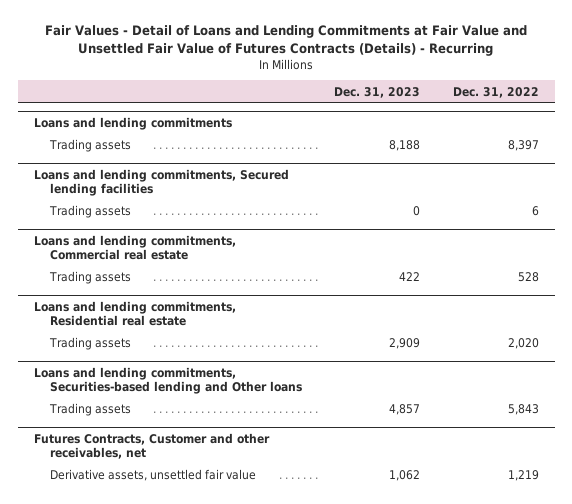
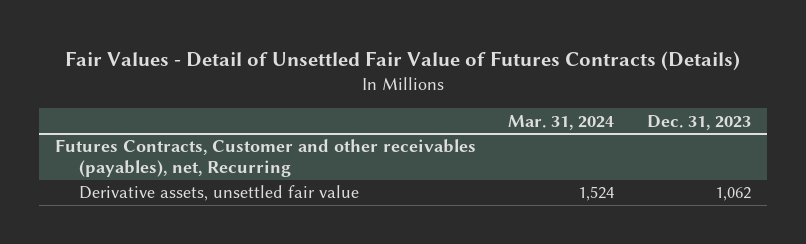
[45,25,528,57] Fair Values - Detail of Loans and Lending Commitments at Fair Value and Unsettled Fair Value of Futures Contracts (Details) - Recurring -> [64,51,740,72] Fair Values - Detail of Unsettled Fair Value of Futures Contracts (Details)
[452,86,539,98] Dec. 31, 2022 -> none
none -> [508,114,615,130] Mar. 31, 2024
[33,116,232,130] Loans and lending commitments -> none
[49,139,132,153] Trading assets -> none
[33,168,289,196] Loans and lending commitments, Secured lending facilities -> none
[49,205,132,219] Trading assets -> none
[33,234,236,260] Loans and lending commitments, Commercial real estate -> none
[49,271,132,285] Trading assets -> none
[33,300,236,326] Loans and lending commitments, Residential real estate -> none
[49,337,132,351] Trading assets -> none
[33,366,303,394] Loans and lending commitments, Securities-based lending and Other loans -> none
[49,403,132,417] Trading assets -> none
[33,432,270,459] Futures Contracts, Customer and other receivables, net -> [54,139,476,178] Futures Contracts, Customer and other receivables (payables), net, Recurring

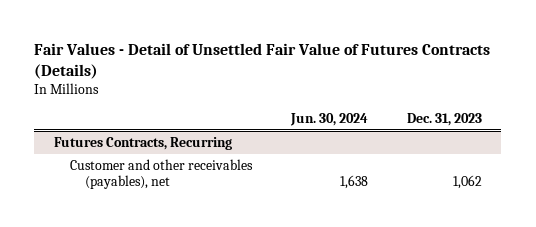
[508,114,615,130] Mar. 31, 2024 -> none
none -> [289,113,368,127] Jun. 30, 2024
[54,139,476,178] Futures Contracts, Customer and other receivables (payables), net, Recurring -> none
none -> [53,136,232,150] Futures Contracts, Recurring
[79,185,360,202] Derivative assets, unsettled fair value -> [69,158,253,190] Customer and other receivables (payables), net

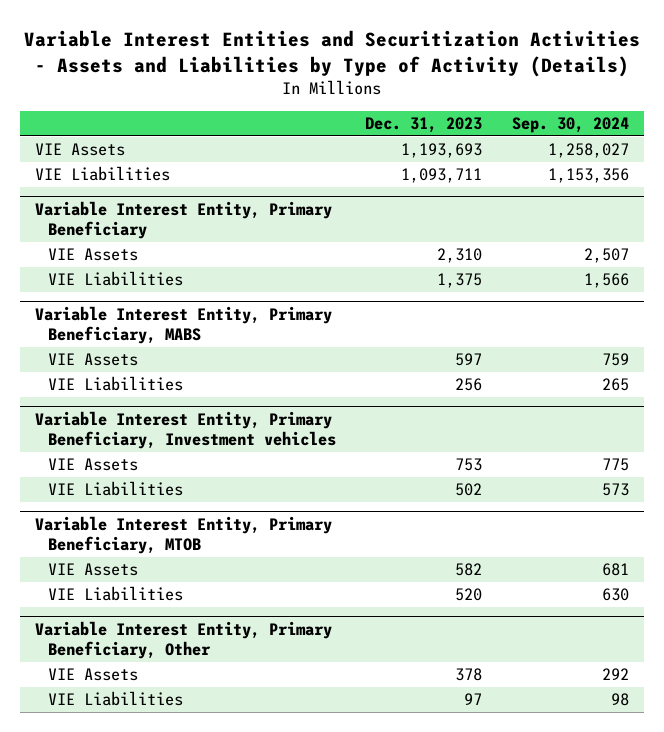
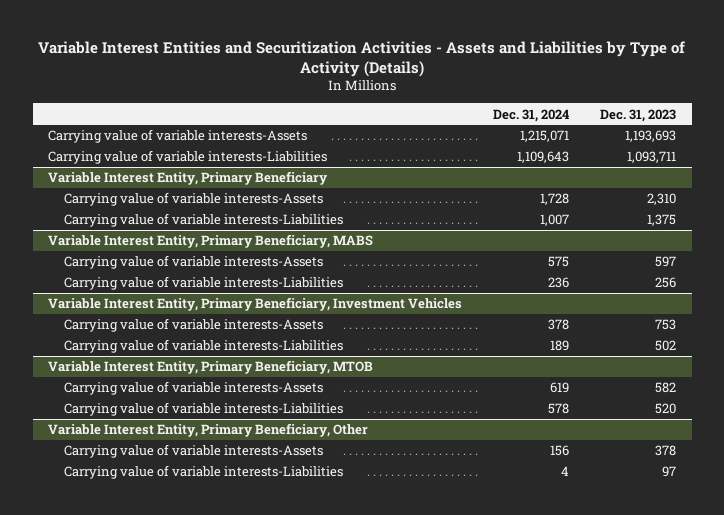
[512,117,630,134] Sep. 30, 2024 -> none
none -> [493,108,570,122] Dec. 31, 2024
[34,143,125,157] VIE Assets -> [48,129,308,144] Carrying value of variable interests-Assets
[34,166,170,182] VIE Liabilities -> [48,150,328,165] Carrying value of variable interests-Liabilities
[47,248,138,262] VIE Assets -> [64,192,324,207] Carrying value of variable interests-Assets
[47,271,183,287] VIE Liabilities -> [64,213,344,228] Carrying value of variable interests-Liabilities
[47,353,138,367] VIE Assets -> [64,255,324,270] Carrying value of variable interests-Assets
[47,376,183,392] VIE Liabilities -> [64,276,344,291] Carrying value of variable interests-Liabilities
[34,411,336,449] Variable Interest Entity, Primary Beneficiary, Investment vehicles -> [48,297,463,312] Variable Interest Entity, Primary Beneficiary, Investment Vehicles
[47,458,138,472] VIE Assets -> [64,318,324,333] Carrying value of variable interests-Assets
[47,481,183,497] VIE Liabilities -> [64,339,344,354] Carrying value of variable interests-Liabilities
[47,563,138,577] VIE Assets -> [64,381,324,396] Carrying value of variable interests-Assets
[47,586,183,602] VIE Liabilities -> [64,402,344,417] Carrying value of variable interests-Liabilities
[47,668,138,682] VIE Assets -> [64,444,324,459] Carrying value of variable interests-Assets
[47,691,183,707] VIE Liabilities -> [64,465,344,480] Carrying value of variable interests-Liabilities

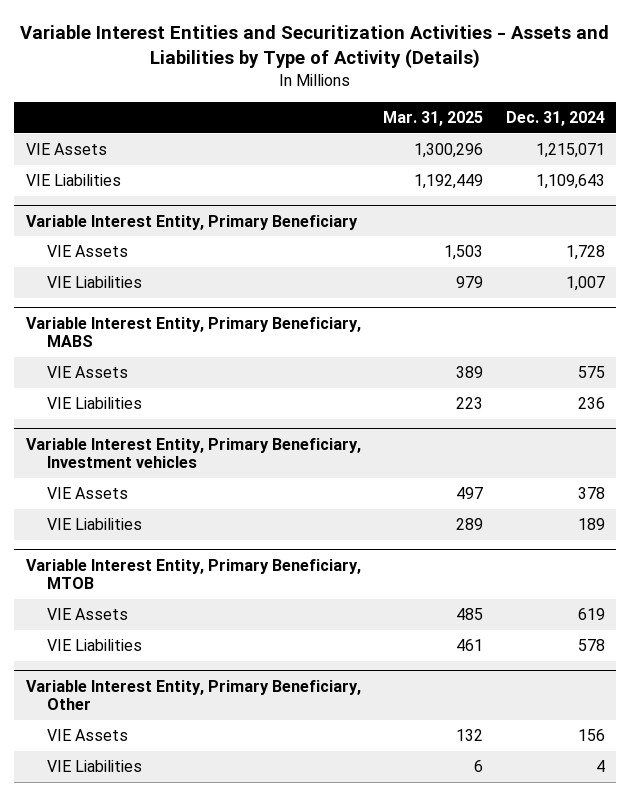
[600,108,677,122] Dec. 31, 2023 -> none
none -> [383,111,484,127] Mar. 31, 2025
[48,129,308,144] Carrying value of variable interests-Assets -> [25,143,107,156] VIE Assets
[48,150,328,165] Carrying value of variable interests-Liabilities -> [25,174,121,187] VIE Liabilities
[64,192,324,207] Carrying value of variable interests-Assets -> [47,245,129,258] VIE Assets
[64,213,344,228] Carrying value of variable interests-Liabilities -> [47,276,143,289] VIE Liabilities
[64,255,324,270] Carrying value of variable interests-Assets -> [47,366,129,379] VIE Assets
[64,276,344,291] Carrying value of variable interests-Liabilities -> [47,397,143,410] VIE Liabilities
[48,297,463,312] Variable Interest Entity, Primary Beneficiary, Investment Vehicles -> [25,437,361,469] Variable Interest Entity, Primary Beneficiary, Investment vehicles
[64,318,324,333] Carrying value of variable interests-Assets -> [47,487,129,500] VIE Assets
[64,339,344,354] Carrying value of variable interests-Liabilities -> [47,518,143,531] VIE Liabilities
[64,381,324,396] Carrying value of variable interests-Assets -> [47,608,129,621] VIE Assets
[64,402,344,417] Carrying value of variable interests-Liabilities -> [47,639,143,652] VIE Liabilities
[64,444,324,459] Carrying value of variable interests-Assets -> [47,729,129,742] VIE Assets
[64,465,344,480] Carrying value of variable interests-Liabilities -> [47,760,143,773] VIE Liabilities

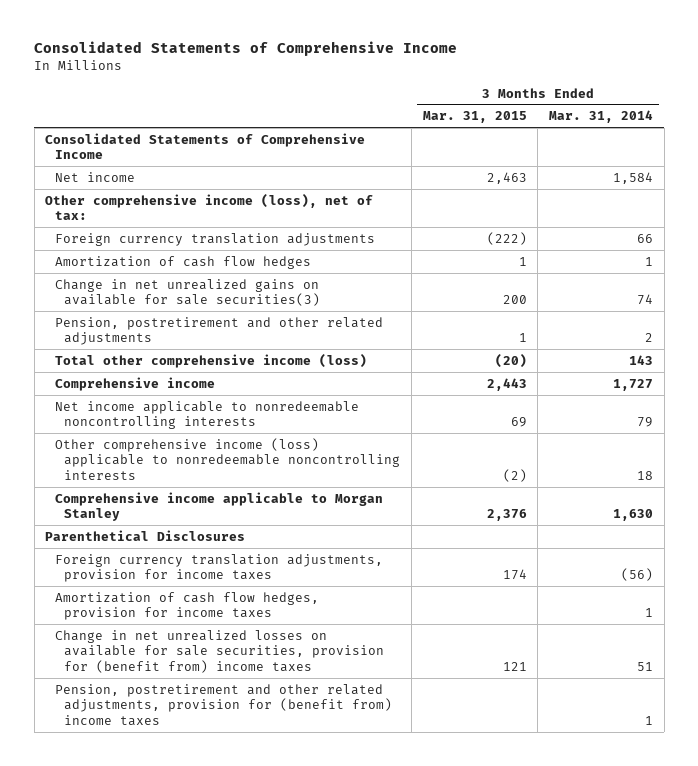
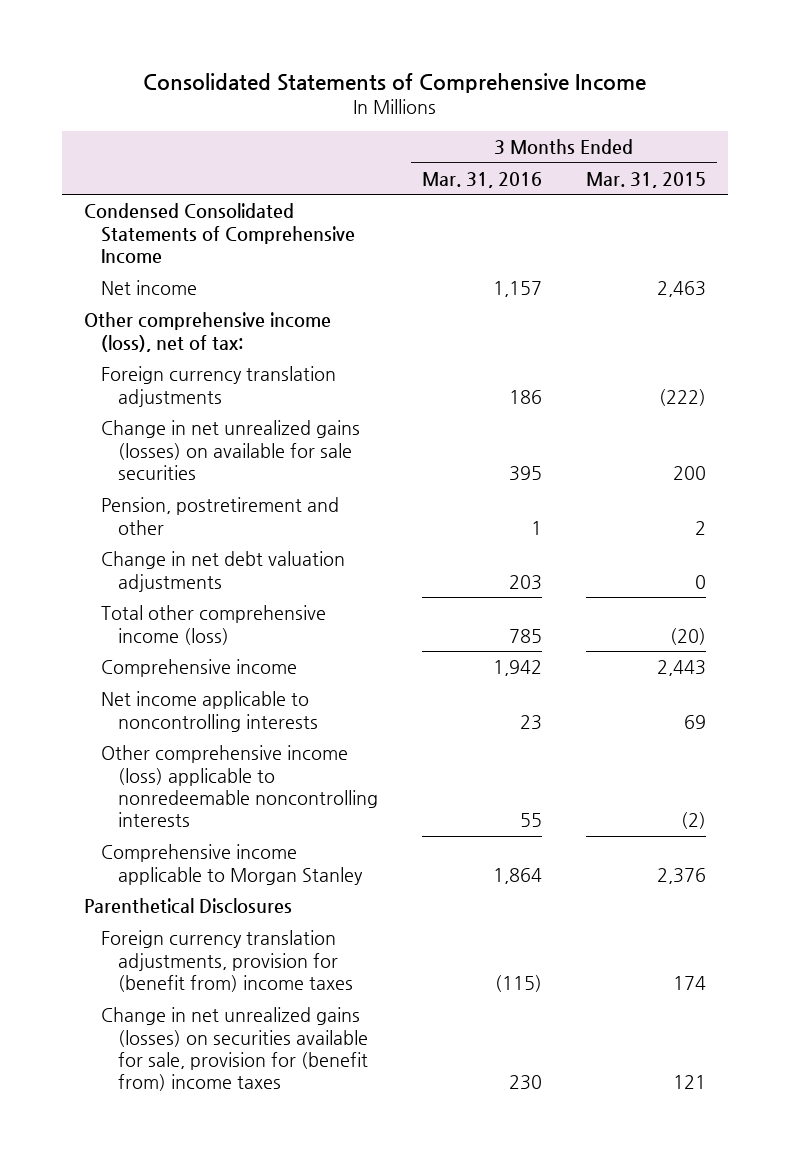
[548,110,653,124] Mar. 31, 2014 -> none
none -> [421,171,542,188] Mar. 31, 2016
[45,132,366,160] Consolidated Statements of Comprehensive Income -> [83,203,355,264] Condensed Consolidated Statements of Comprehensive Income
[54,255,311,269] Amortization of cash flow hedges -> none
[54,278,321,307] Change in net unrealized gains on available for sale securities(3) -> [100,420,360,480] Change in net unrealized gains (losses) on available for sale securities
[54,316,383,346] Pension, postretirement and other related adjustments -> [100,497,339,535] Pension, postretirement and other
[518,333,527,343] 1 -> [694,520,706,535] 2
none -> [100,551,345,592] Change in net debt valuation adjustments
[54,400,359,430] Net income applicable to nonredeemable noncontrolling interests -> [100,691,318,732] Net income applicable to noncontrolling interests
[54,591,319,621] Amortization of cash flow hedges, provision for income taxes -> none
[54,683,393,726] Pension, postretirement and other related adjustments, provision for (benefit from) income taxes -> none
[54,553,383,583] Foreign currency translation adjustments, provision for income taxes -> [100,930,353,992] Foreign currency translation adjustments, provision for (benefit from) income taxes
[54,629,385,673] Change in net unrealized losses on available for sale securities, provision for (benefit from) income taxes -> [100,1007,368,1092] Change in net unrealized gains (losses) on securities available for sale, provision for (benefit from) income taxes

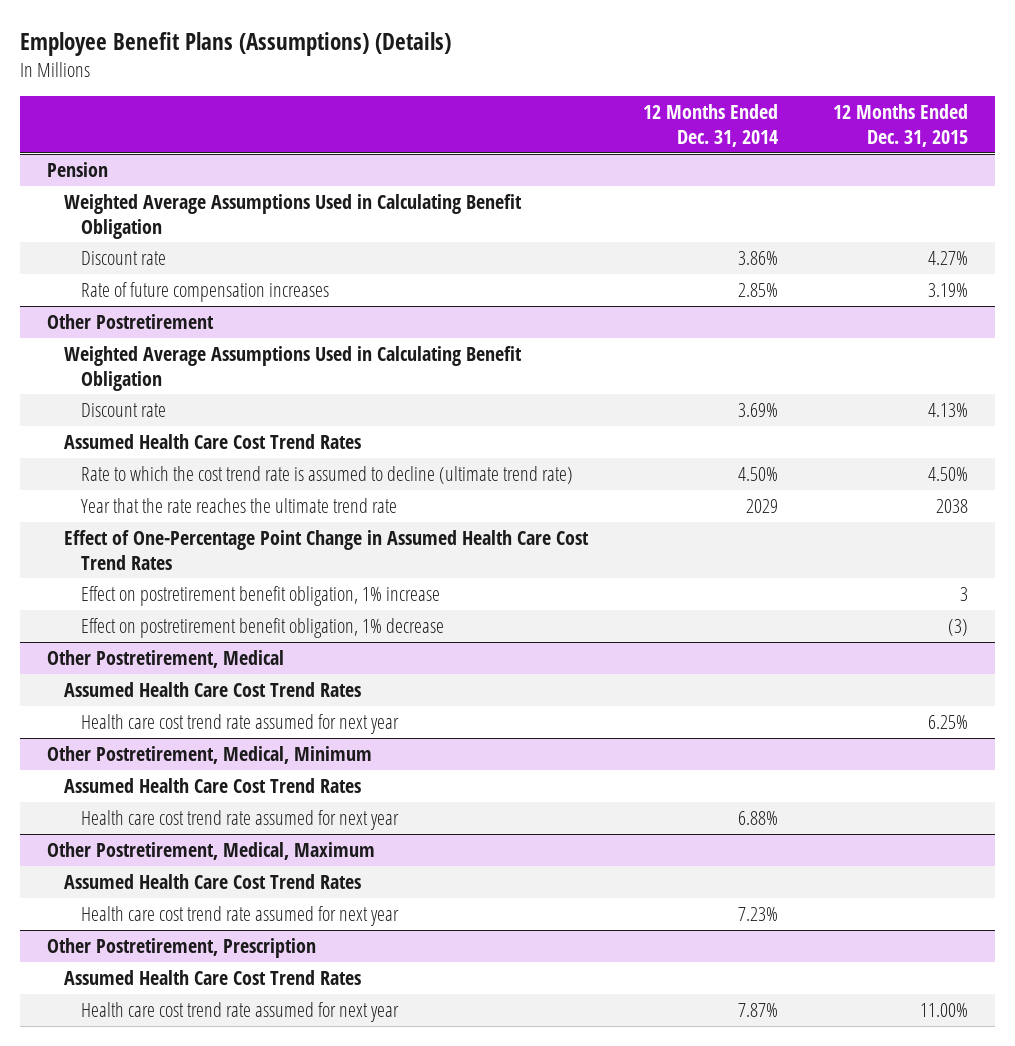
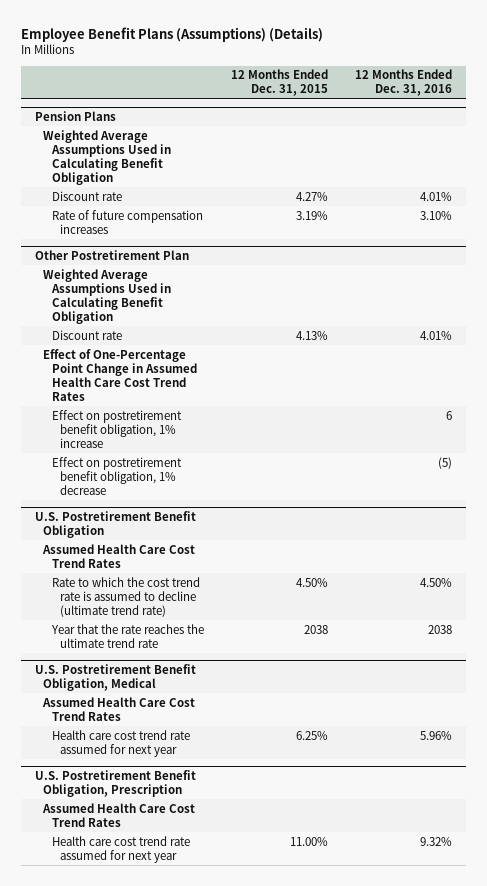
[643,103,779,147] 12 Months Ended Dec. 31, 2014 -> none
none -> [355,69,453,97] 12 Months Ended Dec. 31, 2016
[47,161,109,177] Pension -> [34,110,116,121] Pension Plans
[47,313,215,329] Other Postretirement -> [34,249,189,260] Other Postretirement Plan
none -> [43,348,197,402] Effect of One-Percentage Point Change in Assumed Health Care Cost Trend Rates
none -> [51,409,182,448] Effect on postretirement benefit obligation, 1% increase
none -> [51,456,182,495] Effect on postretirement benefit obligation, 1% decrease
none -> [34,510,196,538] U.S. Postretirement Benefit Obligation
[64,529,590,570] Effect of One-Percentage Point Change in Assumed Health Care Cost Trend Rates -> none
[81,585,441,606] Effect on postretirement benefit obligation, 1% increase -> none
[81,617,445,638] Effect on postretirement benefit obligation, 1% decrease -> none
[47,649,285,668] Other Postretirement, Medical -> none
none -> [34,663,196,691] U.S. Postretirement Benefit Obligation, Medical
[47,745,373,764] Other Postretirement, Medical, Minimum -> none
[64,777,362,793] Assumed Health Care Cost Trend Rates -> none
[81,809,400,830] Health care cost trend rate assumed for next year -> none
[47,841,376,860] Other Postretirement, Medical, Maximum -> none
[64,873,362,889] Assumed Health Care Cost Trend Rates -> none
[81,905,400,926] Health care cost trend rate assumed for next year -> none
[47,937,317,958] Other Postretirement, Prescription -> none
none -> [34,769,196,797] U.S. Postretirement Benefit Obligation, Prescription

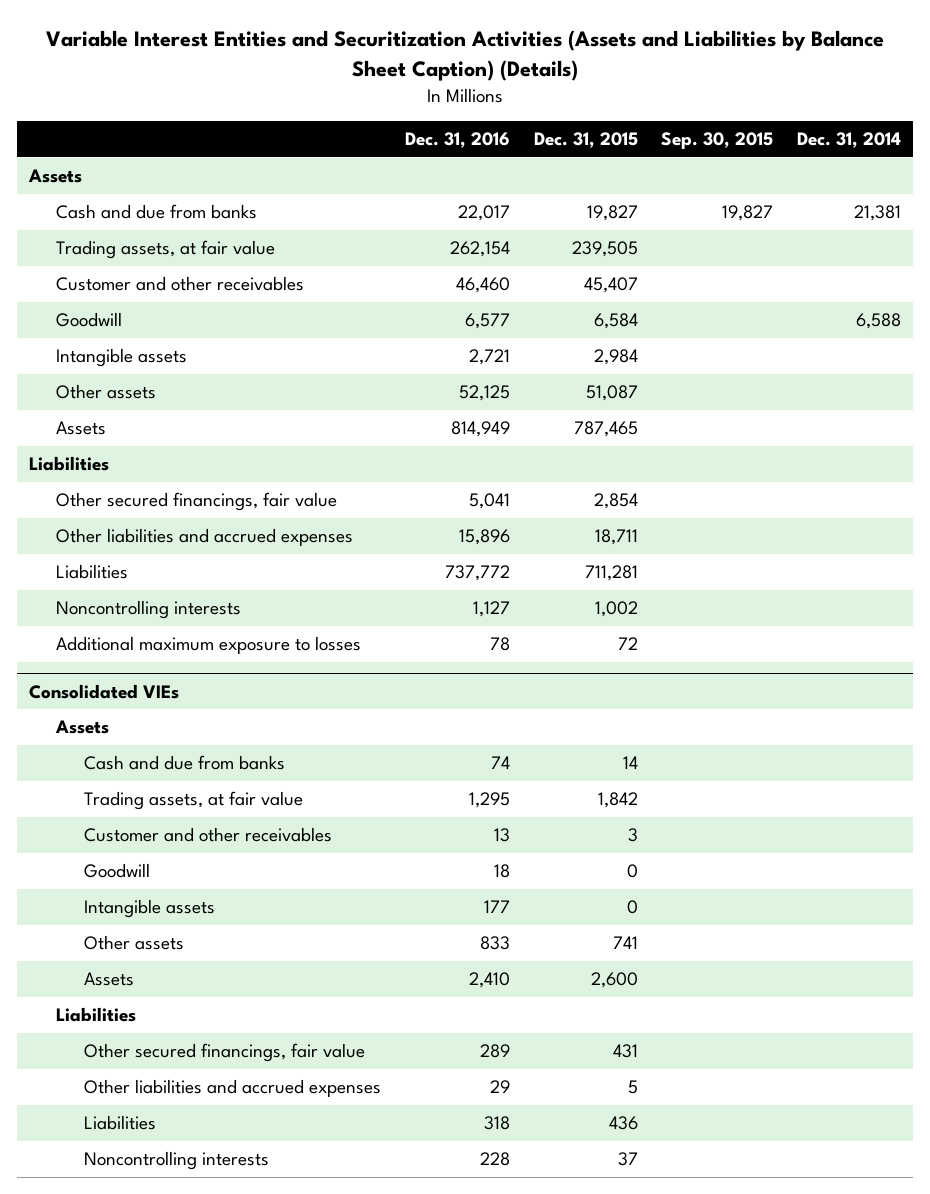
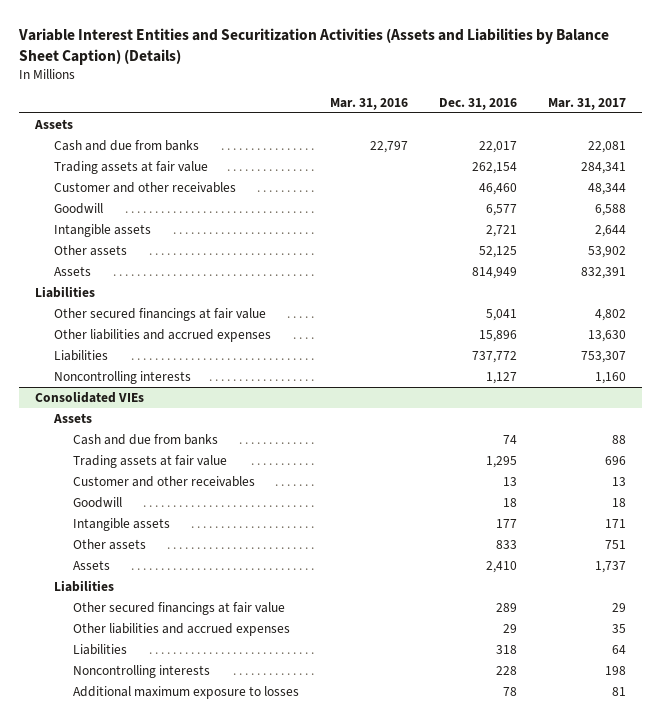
[533,132,638,149] Dec. 31, 2015 -> none
[661,132,774,150] Sep. 30, 2015 -> none
[797,132,902,149] Dec. 31, 2014 -> none
none -> [330,97,409,110] Mar. 31, 2016
none -> [548,97,627,110] Mar. 31, 2017
[56,240,276,260] Trading assets, at fair value -> [53,160,208,174] Trading assets at fair value
[56,492,338,512] Other secured financings, fair value -> [53,307,266,321] Other secured financings at fair value
[56,636,362,655] Additional maximum exposure to losses -> none
[84,791,304,811] Trading assets, at fair value -> [72,454,227,468] Trading assets at fair value
[84,1043,366,1063] Other secured financings, fair value -> [72,601,285,615] Other secured financings at fair value
none -> [72,685,299,699] Additional maximum exposure to losses

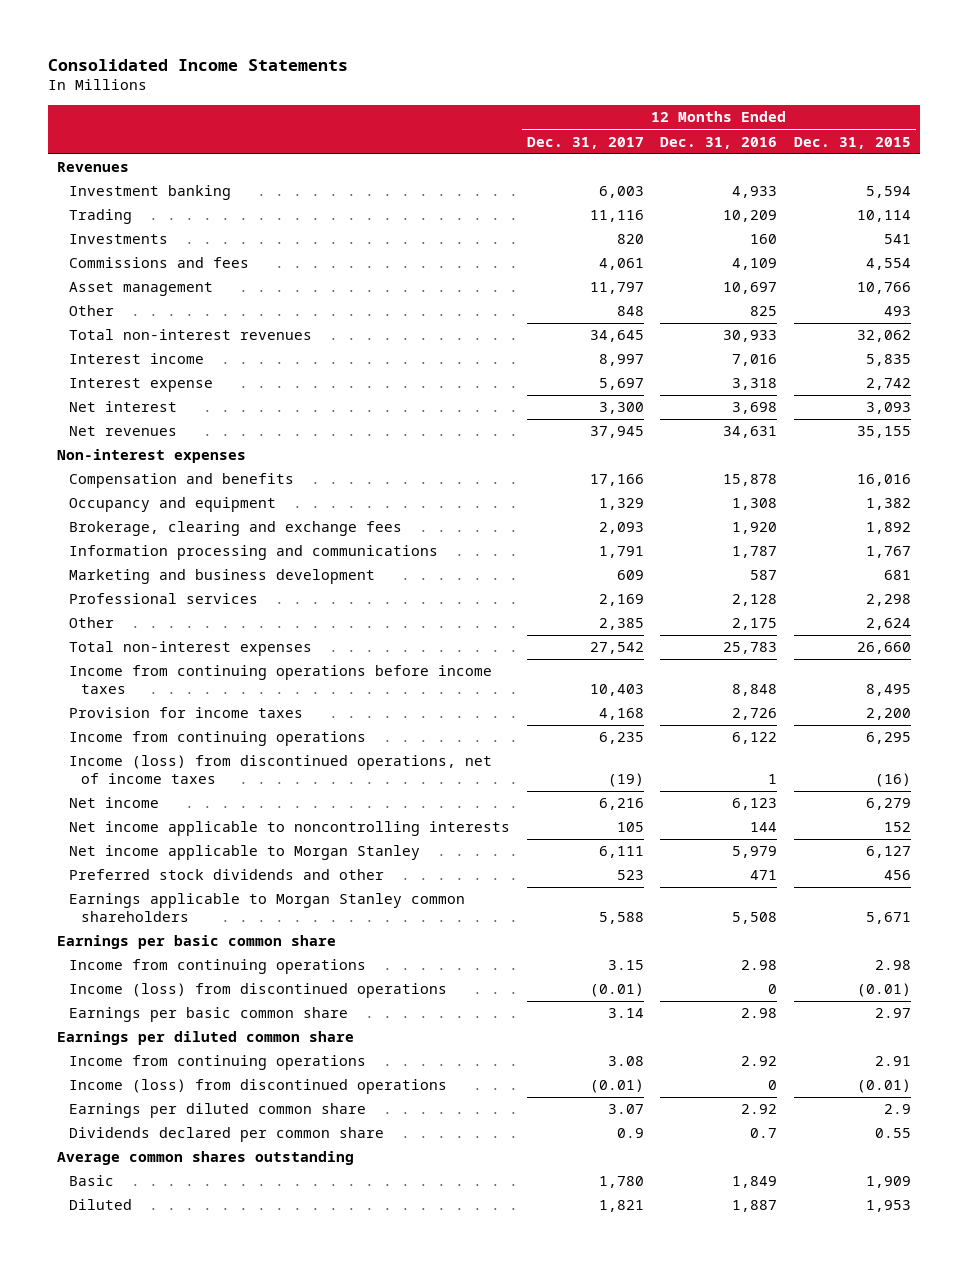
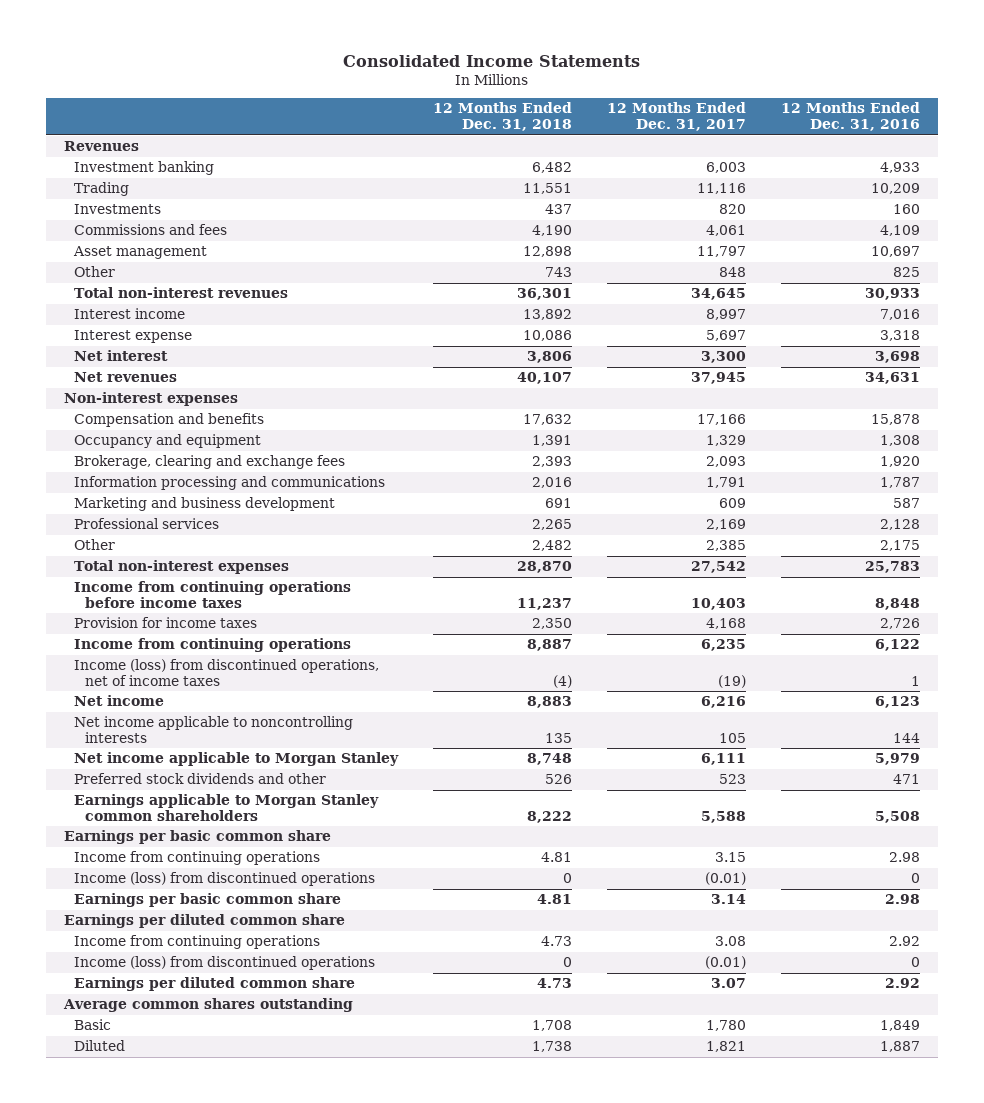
[794,136,912,149] Dec. 31, 2015 -> none
none -> [433,102,573,132] 12 Months Ended Dec. 31, 2018
[68,1127,384,1143] Dividends declared per common share -> none

